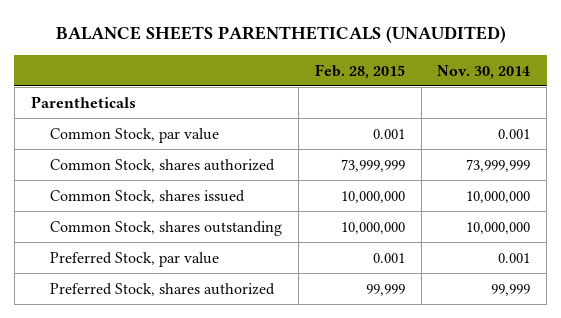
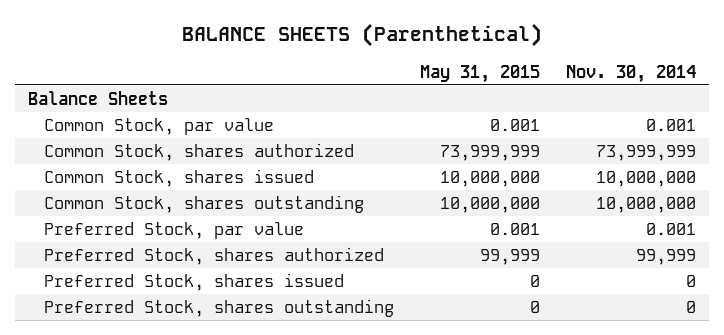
[55,25,506,43] BALANCE SHEETS PARENTHETICALS (UNAUDITED) -> [182,23,543,48] BALANCE SHEETS (Parenthetical)
[314,63,405,79] Feb. 28, 2015 -> none
none -> [420,64,541,83] May 31, 2015
[30,95,136,108] Parentheticals -> none
none -> [27,90,168,105] Balance Sheets
none -> [44,272,345,291] Preferred Stock, shares issued
none -> [44,298,395,317] Preferred Stock, shares outstanding

